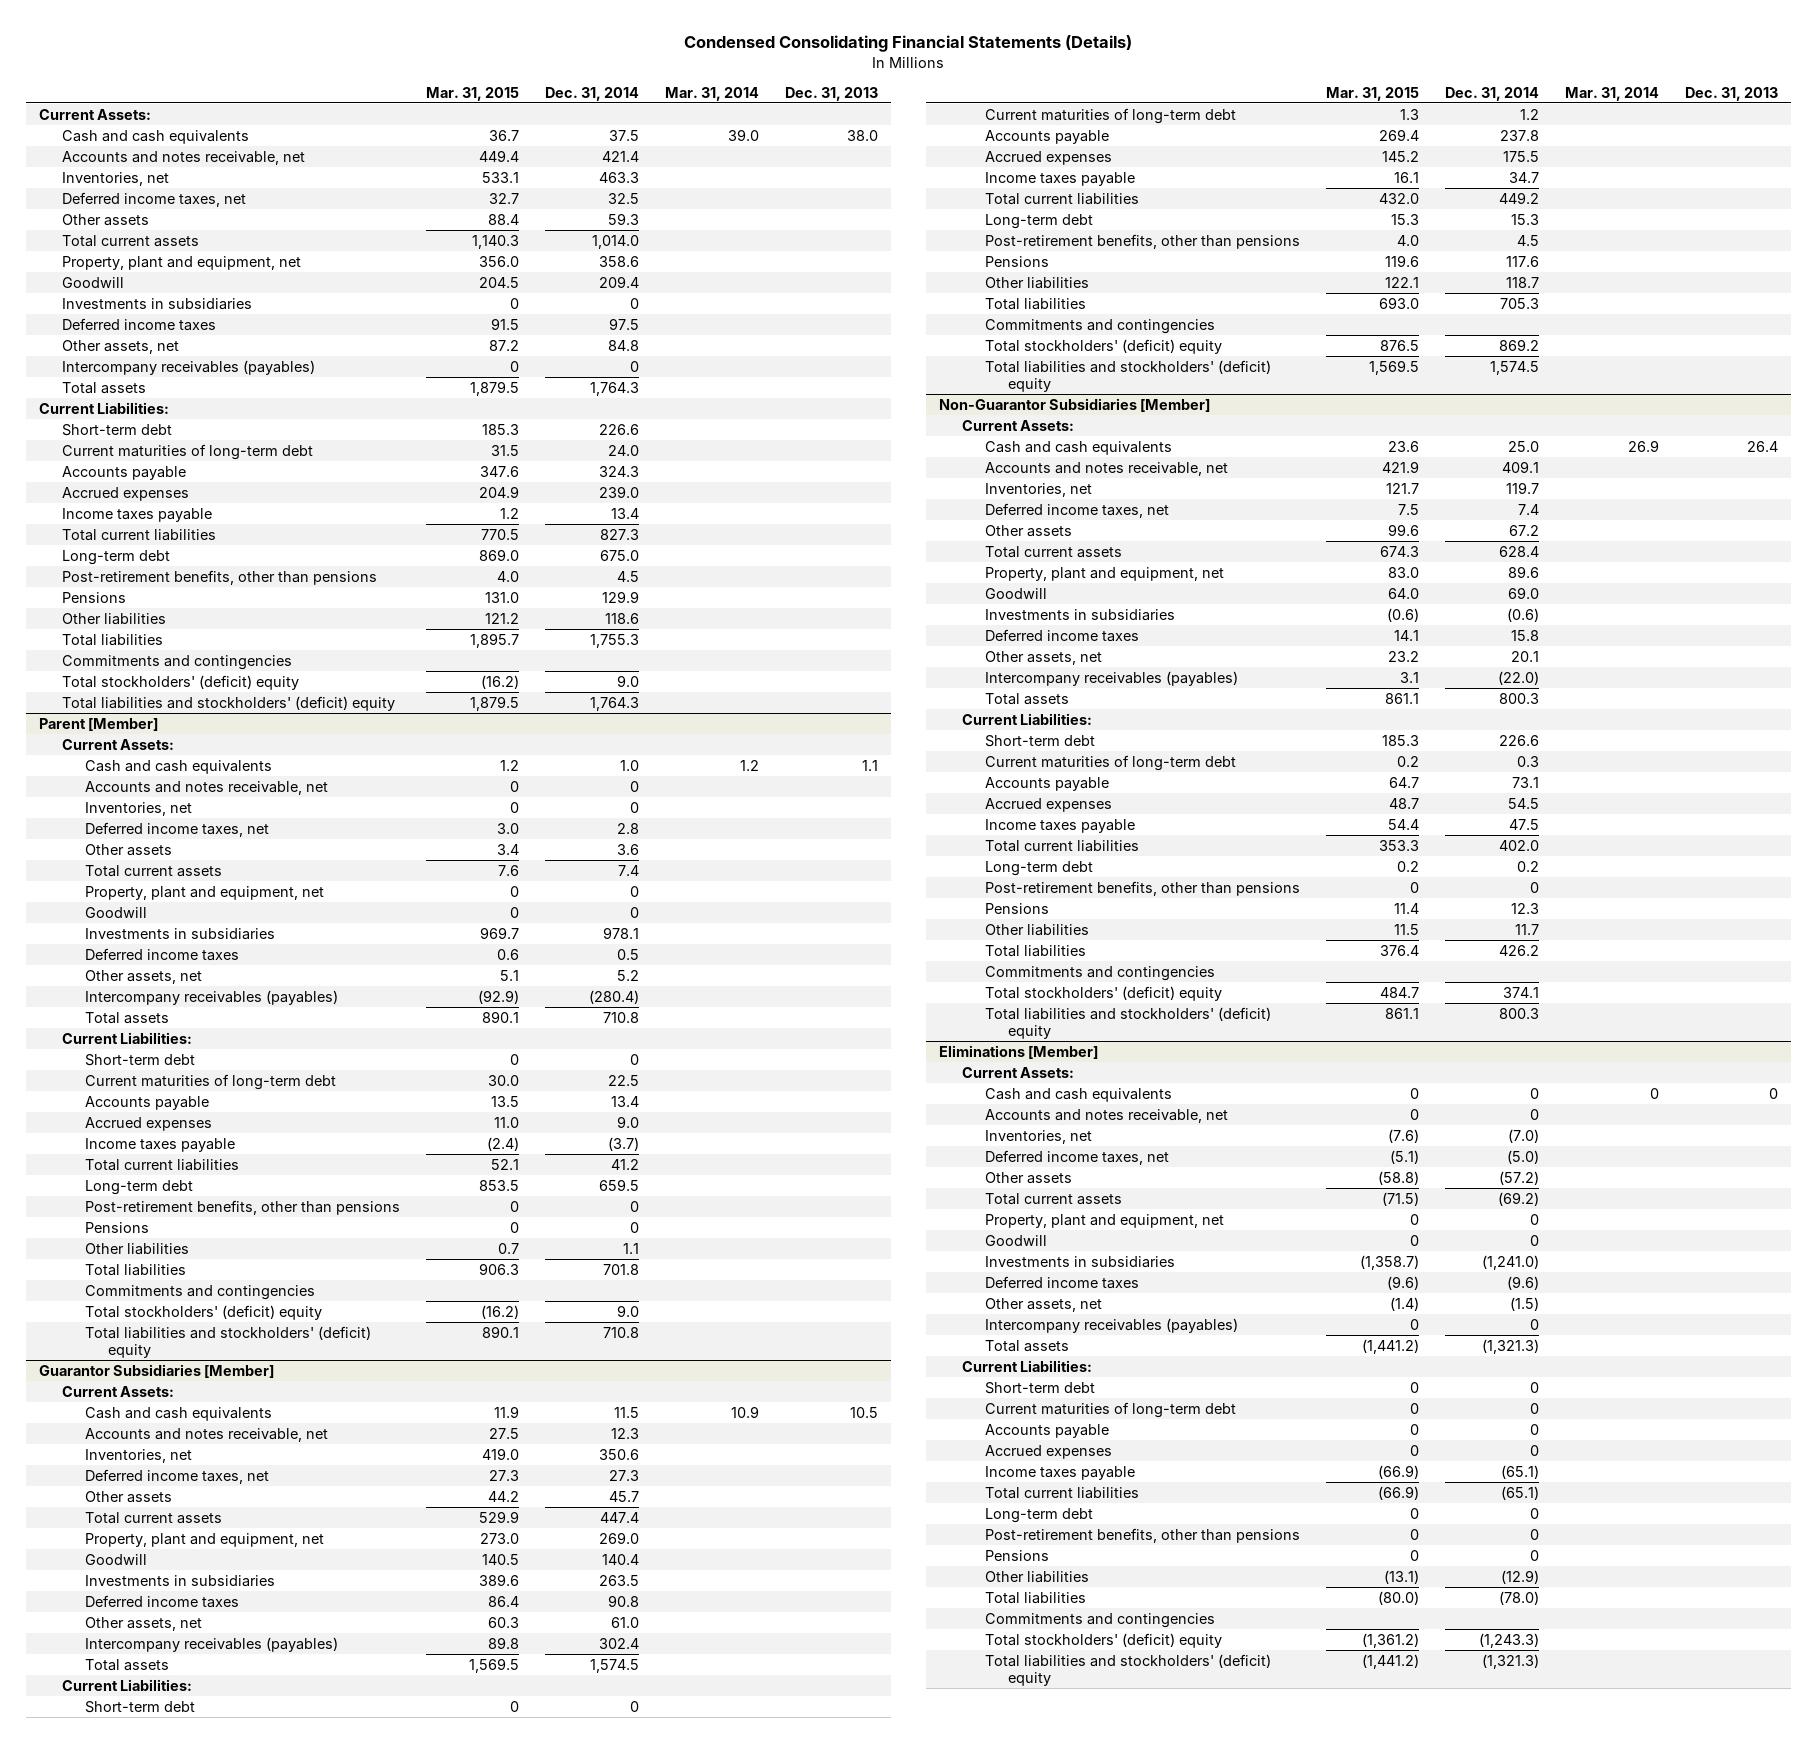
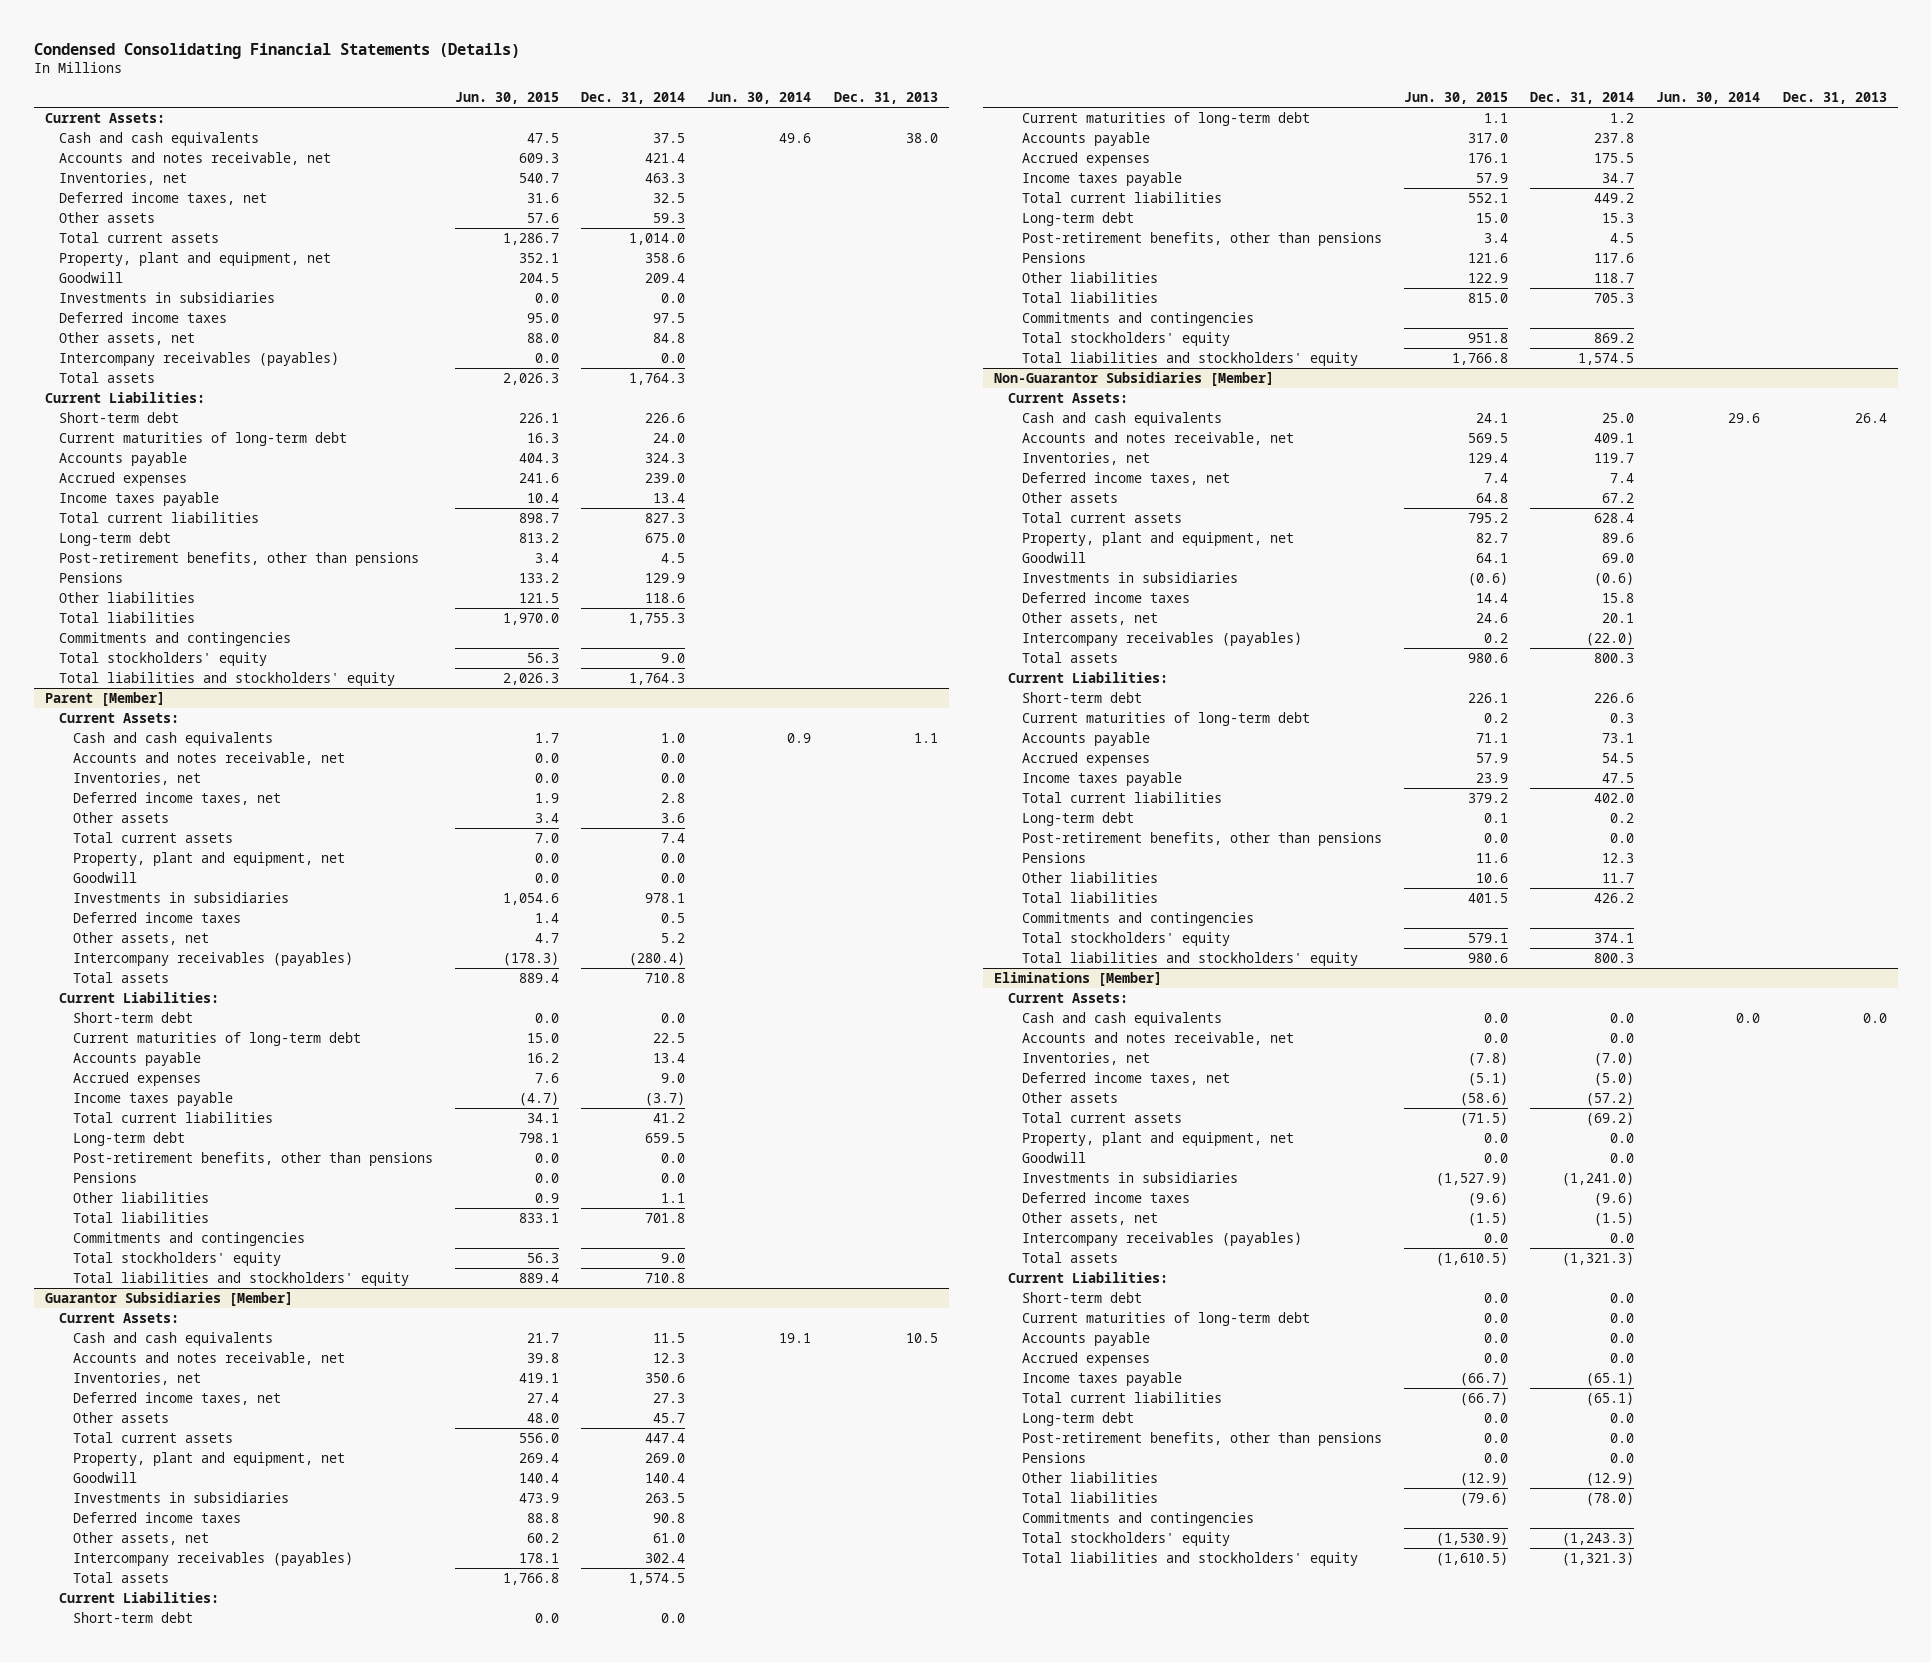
[425,86,519,101] Mar. 31, 2015 -> none
[664,86,759,101] Mar. 31, 2014 -> none
none -> [454,91,559,104] Jun. 30, 2015
none -> [707,91,812,104] Jun. 30, 2014
[629,297,639,309] 0 -> [661,293,686,304] 0.0
[629,360,639,372] 0 -> [661,353,686,364] 0.0
[62,674,300,690] Total stockholders' (deficit) equity -> [58,652,267,667] Total stockholders' equity
[62,695,396,711] Total liabilities and stockholders' (deficit) equity -> [58,672,395,687] Total liabilities and stockholders' equity
[629,780,639,792] 0 -> [661,753,686,764] 0.0
[629,801,639,813] 0 -> [661,773,686,784] 0.0
[629,885,639,897] 0 -> [661,853,686,864] 0.0
[629,906,639,918] 0 -> [661,873,686,884] 0.0
[629,1053,639,1065] 0 -> [661,1013,686,1024] 0.0
[629,1200,639,1212] 0 -> [661,1153,686,1164] 0.0
[629,1221,639,1233] 0 -> [661,1173,686,1184] 0.0
[84,1304,322,1320] Total stockholders' (deficit) equity -> [72,1252,281,1267] Total stockholders' equity
[84,1325,371,1358] Total liabilities and stockholders' (deficit) equity -> [72,1272,409,1287] Total liabilities and stockholders' equity
[629,1700,639,1712] 0 -> [661,1613,686,1624] 0.0
[985,338,1223,354] Total stockholders' (deficit) equity -> [1021,332,1230,347] Total stockholders' equity
[985,359,1272,392] Total liabilities and stockholders' (deficit) equity -> [1021,352,1358,367] Total liabilities and stockholders' equity
[1529,881,1539,893] 0 -> [1610,833,1635,844] 0.0
[985,985,1223,1001] Total stockholders' (deficit) equity -> [1021,932,1230,947] Total stockholders' equity
[985,1006,1272,1039] Total liabilities and stockholders' (deficit) equity -> [1021,952,1358,967] Total liabilities and stockholders' equity
[1529,1087,1539,1099] 0 -> [1610,1013,1635,1024] 0.0
[1768,1087,1778,1099] 0 -> [1862,1013,1887,1024] 0.0
[1529,1108,1539,1120] 0 -> [1610,1033,1635,1044] 0.0
[1529,1213,1539,1225] 0 -> [1610,1133,1635,1144] 0.0
[1529,1234,1539,1246] 0 -> [1610,1153,1635,1164] 0.0
[1529,1318,1539,1330] 0 -> [1610,1233,1635,1244] 0.0
[1529,1381,1539,1393] 0 -> [1610,1293,1635,1304] 0.0
[1529,1402,1539,1414] 0 -> [1610,1313,1635,1324] 0.0
[1529,1423,1539,1435] 0 -> [1610,1333,1635,1344] 0.0
[1529,1444,1539,1456] 0 -> [1610,1353,1635,1364] 0.0
[1529,1507,1539,1519] 0 -> [1610,1413,1635,1424] 0.0
[1529,1528,1539,1540] 0 -> [1610,1433,1635,1444] 0.0
[1529,1549,1539,1561] 0 -> [1610,1453,1635,1464] 0.0
[985,1632,1223,1648] Total stockholders' (deficit) equity -> [1021,1532,1230,1547] Total stockholders' equity
[985,1653,1272,1686] Total liabilities and stockholders' (deficit) equity -> [1021,1552,1358,1567] Total liabilities and stockholders' equity

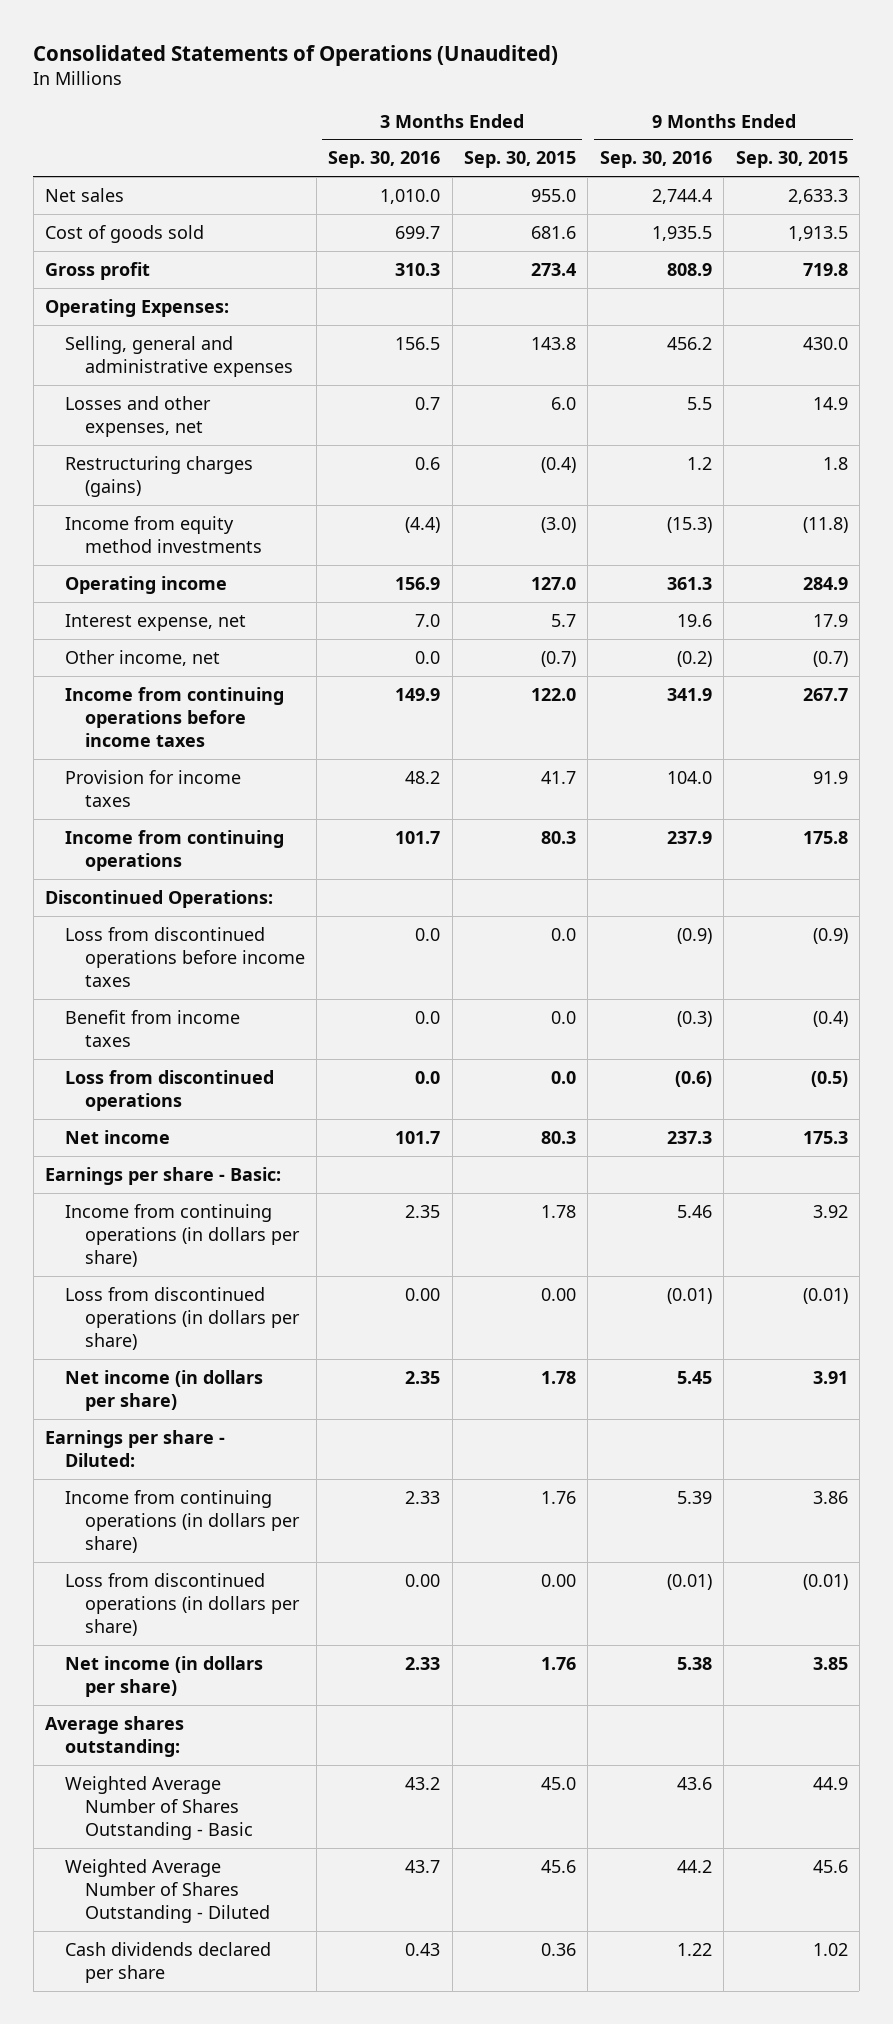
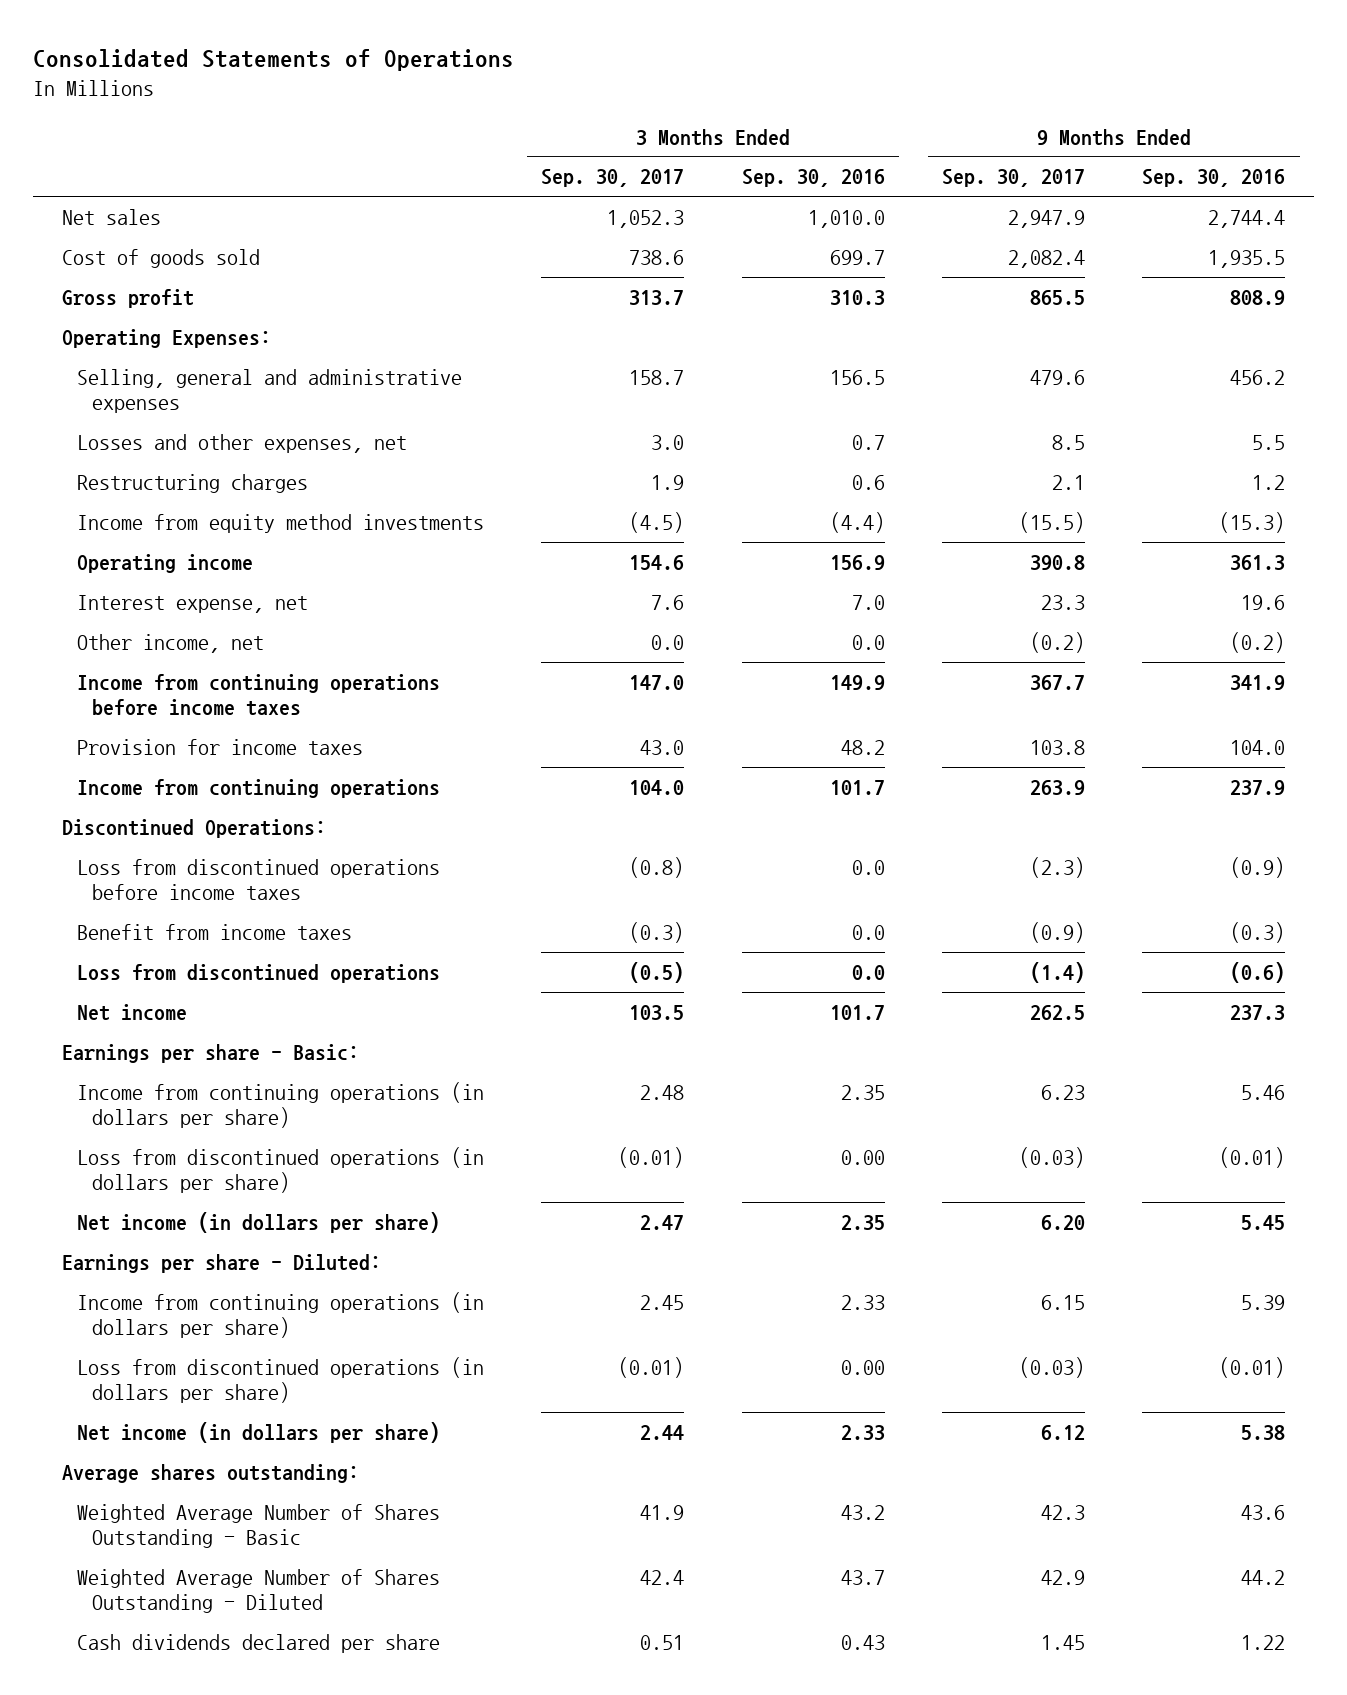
[33,45,559,67] Consolidated Statements of Operations (Unaudited) -> [33,49,515,72] Consolidated Statements of Operations
[464,151,577,169] Sep. 30, 2015 -> none
[735,151,848,169] Sep. 30, 2015 -> none
none -> [541,169,685,188] Sep. 30, 2017
none -> [941,169,1085,188] Sep. 30, 2017
[64,455,253,497] Restructuring charges (gains) -> [76,473,308,493] Restructuring charges

